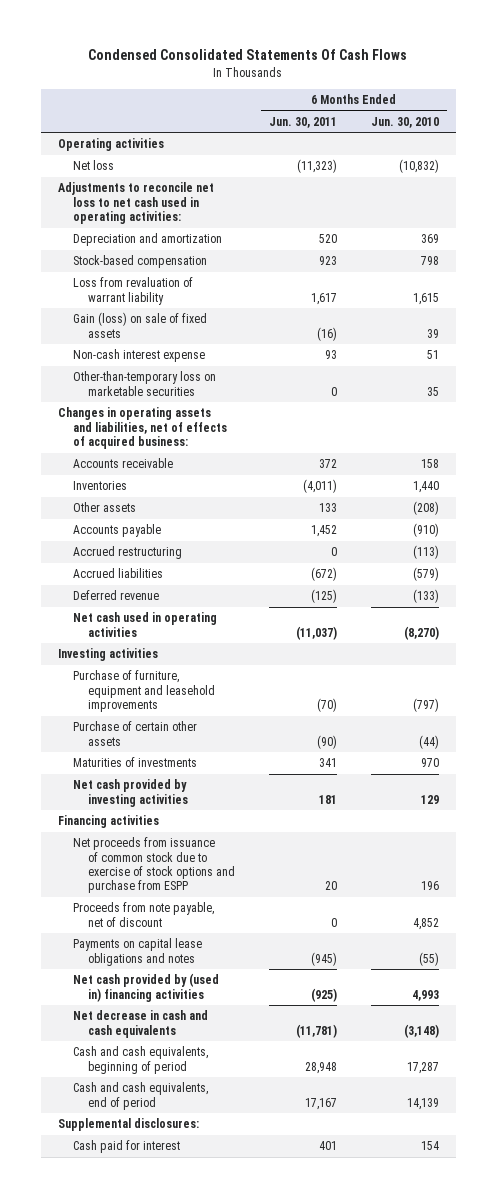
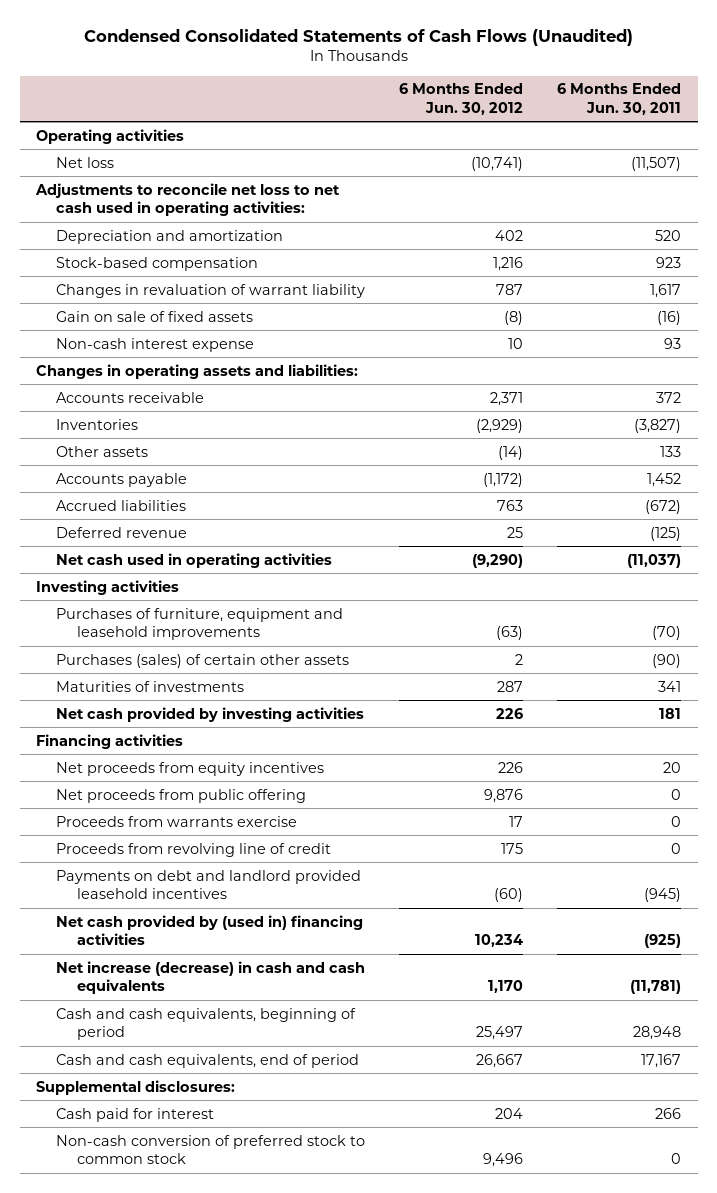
[88,49,408,61] Condensed Consolidated Statements Of Cash Flows -> [83,28,633,46] Condensed Consolidated Statements of Cash Flows (Unaudited)
[370,116,439,128] Jun. 30, 2010 -> none
none -> [399,83,524,115] 6 Months Ended Jun. 30, 2012
[297,159,338,174] (11,323) -> [630,156,681,171] (11,507)
[73,277,194,305] Loss from revaluation of warrant liability -> [56,283,366,298] Changes in revaluation of warrant liability
[73,312,208,338] Gain (loss) on sale of fixed assets -> [56,310,254,322] Gain on sale of fixed assets
[73,371,217,396] Other-than-temporary loss on marketable securities -> none
[58,407,228,450] Changes in operating assets and liabilities, net of effects of acquired business: -> [36,363,359,379] Changes in operating assets and liabilities:
[303,479,338,494] (4,011) -> [633,418,681,433] (3,827)
[73,546,183,560] Accrued restructuring -> none
[73,670,216,713] Purchase of furniture, equipment and leasehold improvements -> [56,607,344,641] Purchases of furniture, equipment and leasehold improvements
[73,721,198,746] Purchase of certain other assets -> [56,653,350,668] Purchases (sales) of certain other assets
[73,902,215,927] Proceeds from note payable, net of discount -> none
[73,837,236,894] Net proceeds from issuance of common stock due to exercise of stock options and purchase from ESPP -> [56,761,325,776] Net proceeds from equity incentives
none -> [56,788,307,803] Net proceeds from public offering
none -> [56,815,298,827] Proceeds from warrants exercise
none -> [56,842,332,857] Proceeds from revolving line of credit
[73,938,203,966] Payments on capital lease obligations and notes -> [56,869,362,900] Payments on debt and landlord provided leasehold incentives
[73,1010,209,1038] Net decrease in cash and cash equivalents -> [56,960,366,995] Net increase (decrease) in cash and cash equivalents
[319,1141,338,1151] 401 -> [654,1107,681,1119] 266
none -> [56,1134,366,1165] Non-cash conversion of preferred stock to common stock

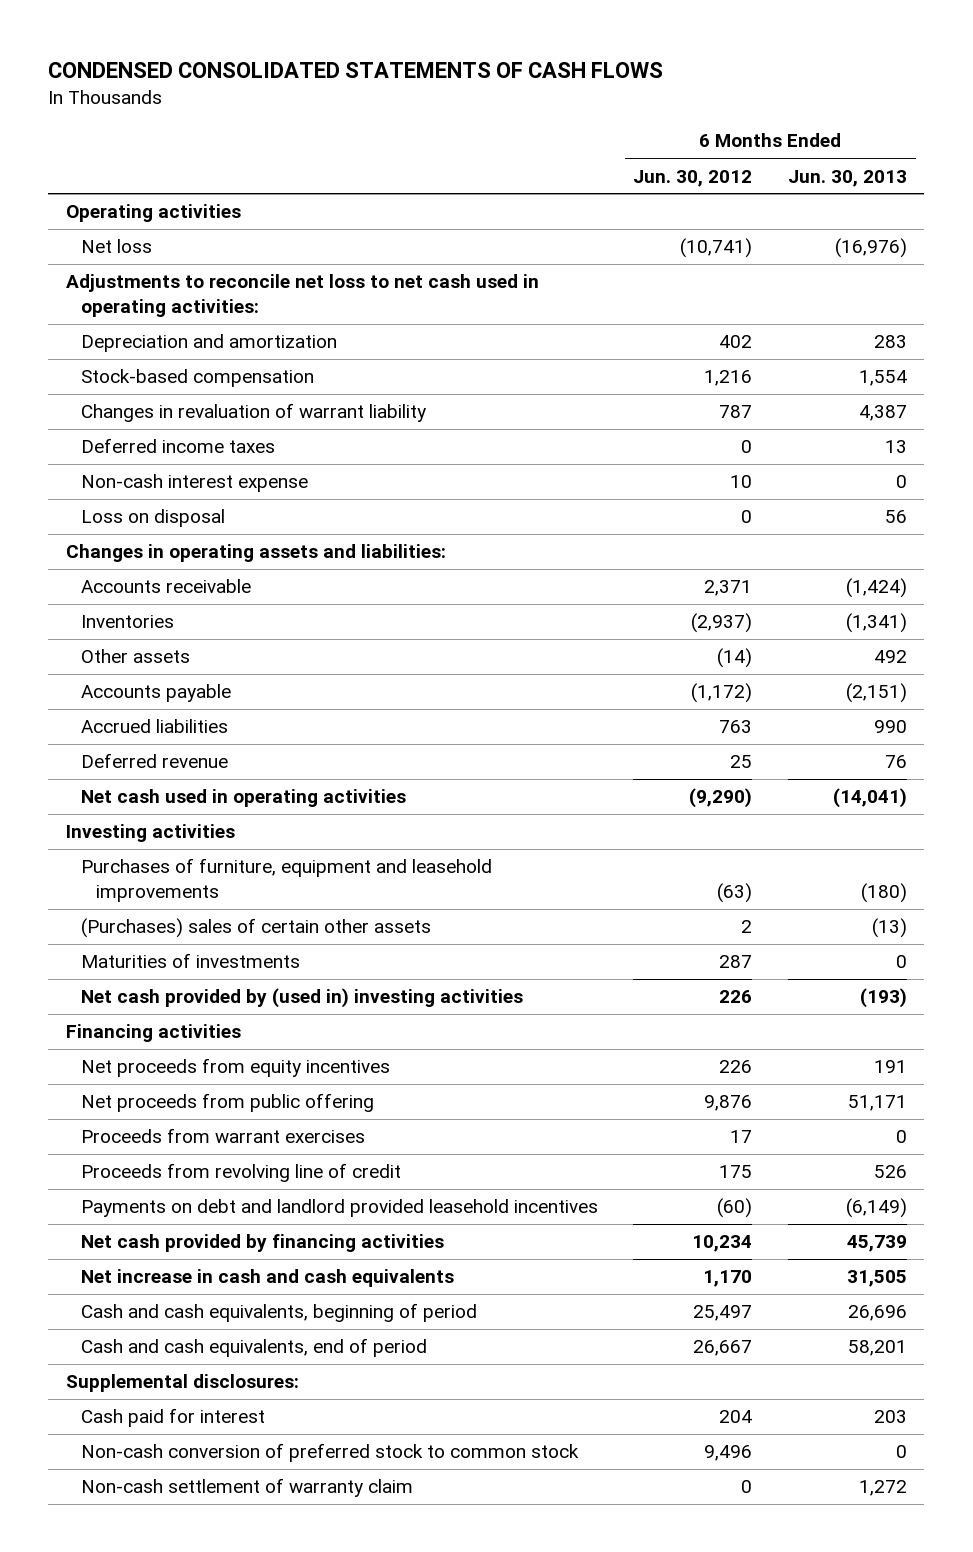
[83,28,633,46] Condensed Consolidated Statements of Cash Flows (Unaudited) -> [48,61,664,78] CONDENSED CONSOLIDATED STATEMENTS OF CASH FLOWS
[556,83,681,115] 6 Months Ended Jun. 30, 2011 -> none
none -> [787,169,907,187] Jun. 30, 2013
[56,310,254,322] Gain on sale of fixed assets -> none
none -> [80,438,275,454] Deferred income taxes
none -> [80,509,225,528] Loss on disposal
[476,418,524,433] (2,929) -> [691,613,753,634] (2,937)
[56,653,350,668] Purchases (sales) of certain other assets -> [80,918,431,939] (Purchases) sales of certain other assets
[56,706,365,722] Net cash provided by investing activities -> [80,988,523,1009] Net cash provided by (used in) investing activities
[56,815,298,827] Proceeds from warrants exercise -> [80,1128,365,1144] Proceeds from warrant exercises
[56,914,364,946] Net cash provided by (used in) financing activities -> [80,1234,444,1253] Net cash provided by financing activities
[56,960,366,995] Net increase (decrease) in cash and cash equivalents -> [80,1269,454,1288] Net increase in cash and cash equivalents
none -> [80,1478,413,1498] Non-cash settlement of warranty claim

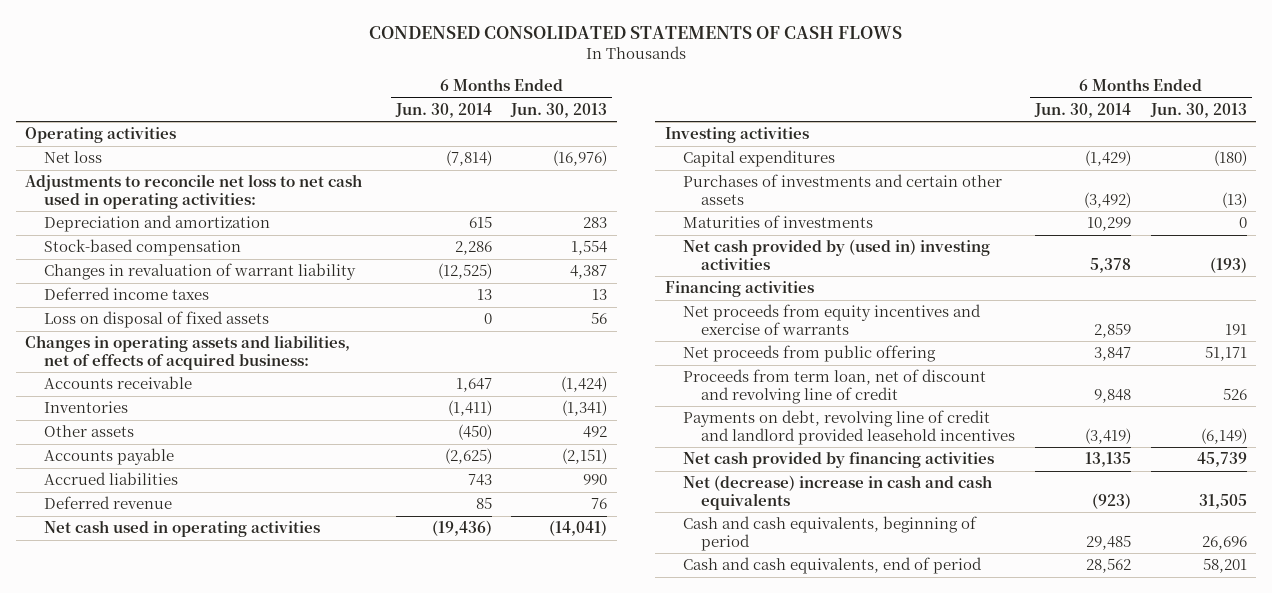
[633,169,753,187] Jun. 30, 2012 -> none
none -> [394,102,492,118] Jun. 30, 2014
[80,474,308,493] Non-cash interest expense -> none
[80,509,225,528] Loss on disposal -> [43,311,269,329] Loss on disposal of fixed assets
[65,544,446,563] Changes in operating assets and liabilities: -> [25,335,351,370] Changes in operating assets and liabilities, net of effects of acquired business:
[80,858,492,903] Purchases of furniture, equipment and leasehold improvements -> [682,150,835,168] Capital expenditures
[80,918,431,939] (Purchases) sales of certain other assets -> [682,174,1002,205] Purchases of investments and certain other assets
[80,1058,390,1078] Net proceeds from equity incentives -> [682,304,981,335] Net proceeds from equity incentives and exercise of warrants
[80,1128,365,1144] Proceeds from warrant exercises -> none
[80,1163,401,1183] Proceeds from revolving line of credit -> [682,369,986,404] Proceeds from term loan, net of discount and revolving line of credit
[80,1199,598,1218] Payments on debt and landlord provided leasehold incentives -> [682,410,1016,445] Payments on debt, revolving line of credit and landlord provided leasehold incentives
[80,1269,454,1288] Net increase in cash and cash equivalents -> [682,475,992,510] Net (decrease) increase in cash and cash equivalents
[65,1374,299,1393] Supplemental disclosures: -> none
[80,1408,265,1428] Cash paid for interest -> none
[80,1443,579,1463] Non-cash conversion of preferred stock to common stock -> none
[80,1478,413,1498] Non-cash settlement of warranty claim -> none

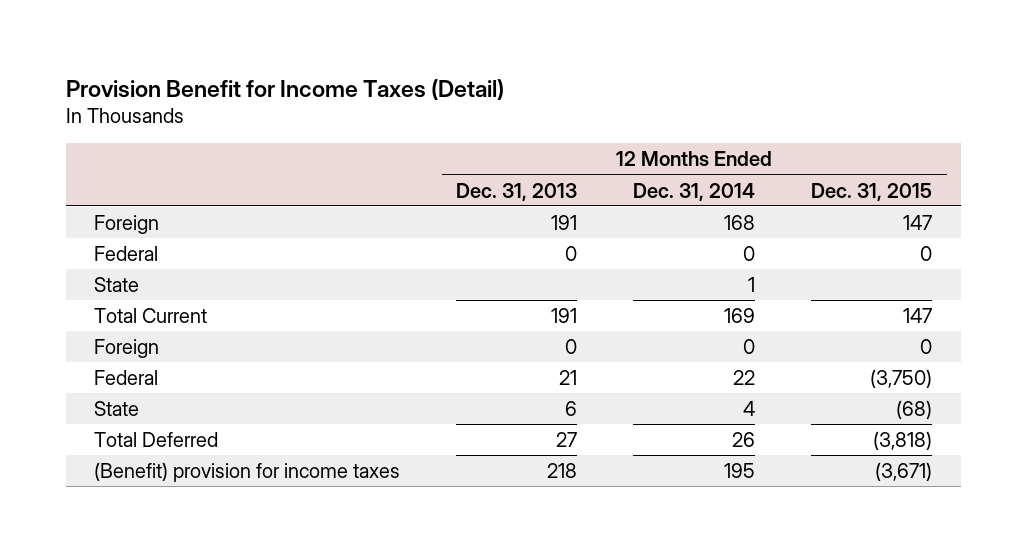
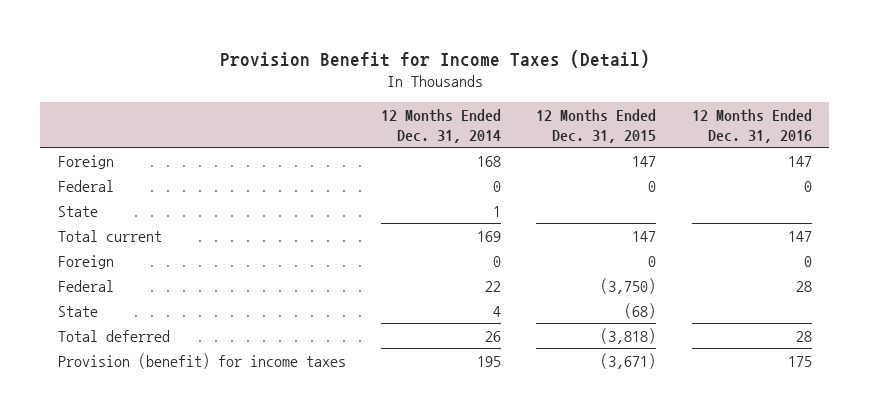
[456,182,578,201] Dec. 31, 2013 -> none
none -> [691,108,812,143] 12 Months Ended Dec. 31, 2016
[93,307,207,323] Total Current -> [57,229,162,242] Total current
[93,431,218,447] Total Deferred -> [57,329,170,342] Total deferred
[93,461,400,482] (Benefit) provision for income taxes -> [57,352,346,369] Provision (benefit) for income taxes

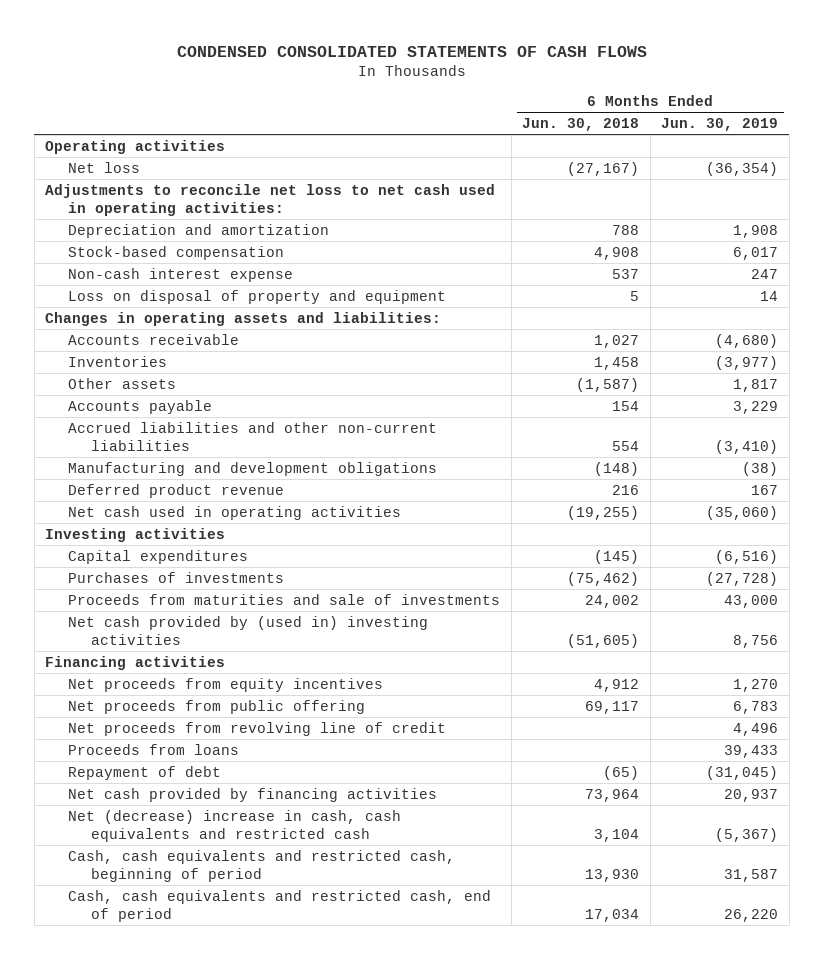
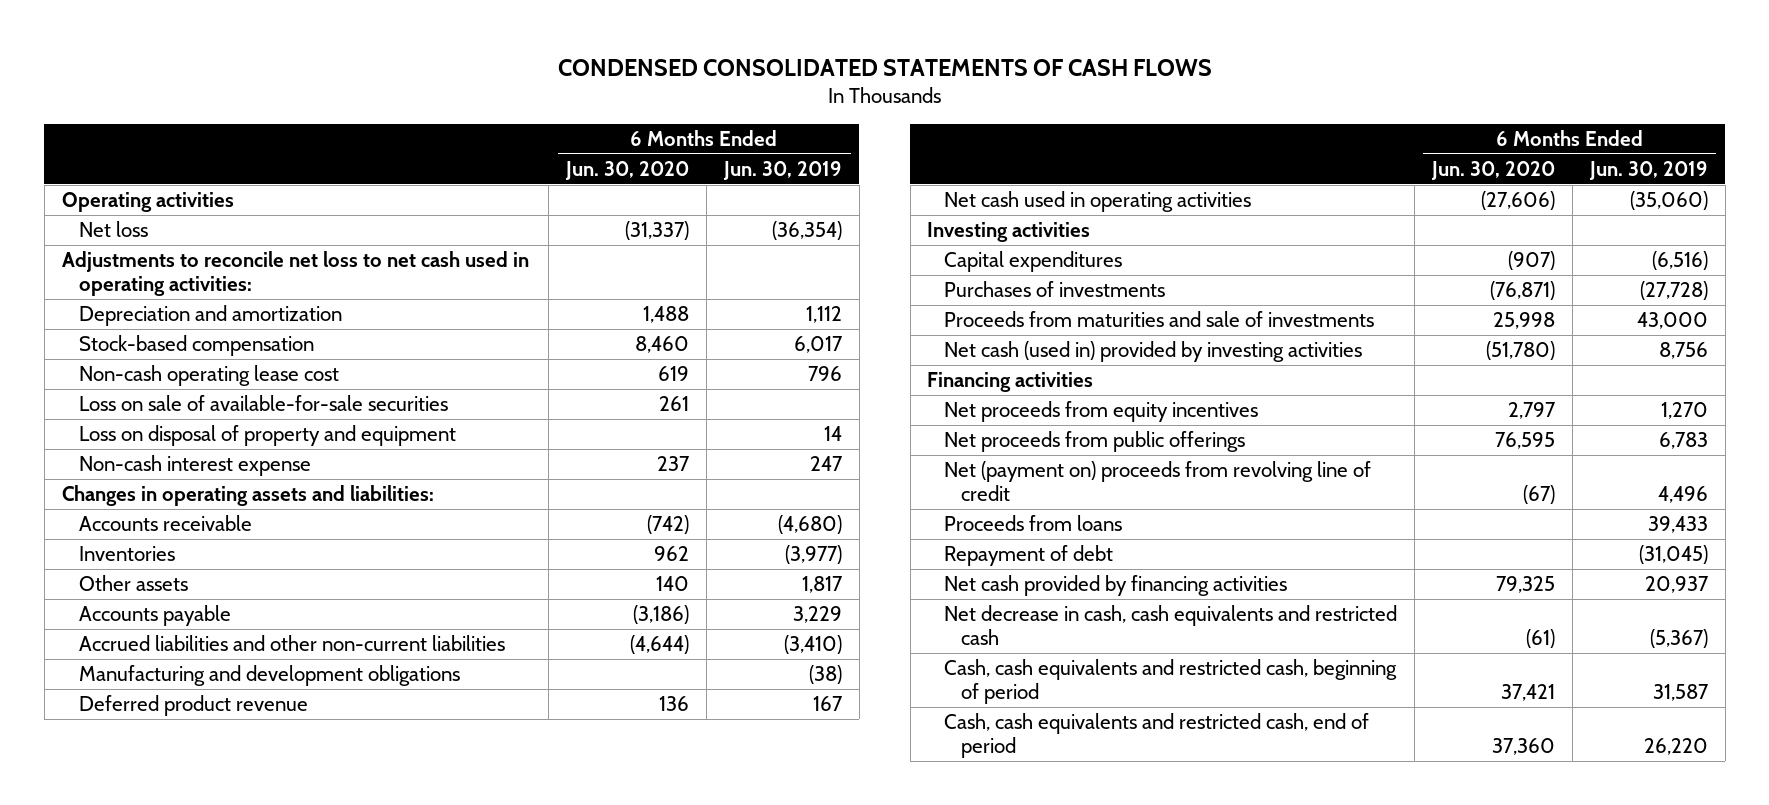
[522,118,640,132] Jun. 30, 2018 -> none
none -> [565,160,690,180] Jun. 30, 2020
[733,224,779,238] 1,908 -> [805,306,842,324] 1,112
none -> [78,365,339,387] Non-cash operating lease cost
none -> [78,395,448,412] Loss on sale of available-for-sale securities
[68,267,294,282] Non-cash interest expense -> [78,455,311,477] Non-cash interest expense
[68,615,429,645] Net cash provided by (used in) investing activities -> [944,341,1363,363] Net cash (used in) provided by investing activities
[68,699,366,714] Net proceeds from public offering -> [944,431,1246,453] Net proceeds from public offerings
[68,721,447,736] Net proceeds from revolving line of credit -> [944,461,1372,502] Net (payment on) proceeds from revolving line of credit
[68,809,402,842] Net (decrease) increase in cash, cash equivalents and restricted cash -> [944,605,1398,646] Net decrease in cash, cash equivalents and restricted cash

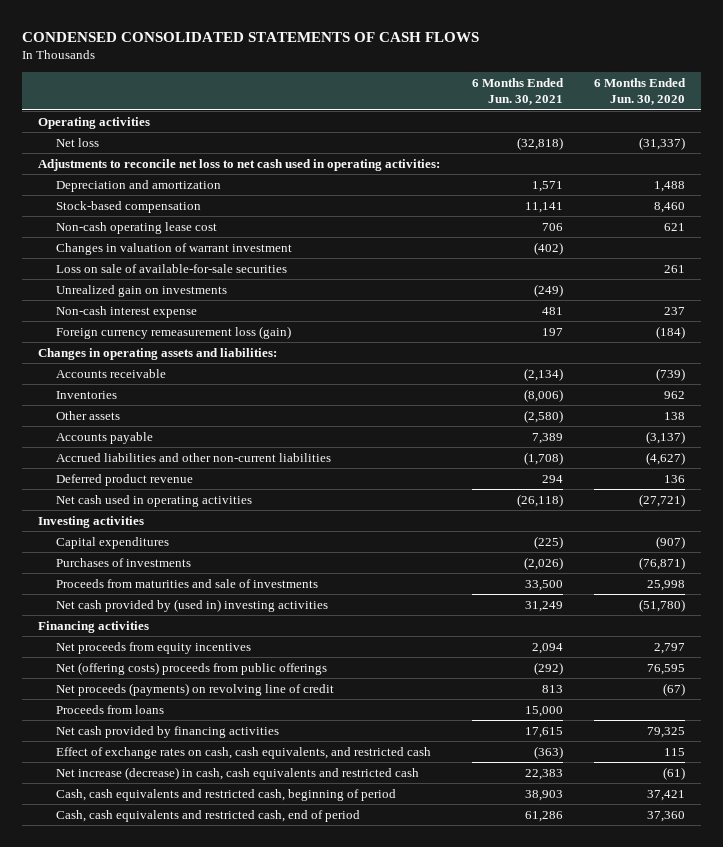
[722,160,842,180] Jun. 30, 2019 -> none
none -> [471,78,564,106] 6 Months Ended Jun. 30, 2021
[658,366,690,382] 619 -> [664,222,686,231] 621
none -> [56,242,293,255] Changes in valuation of warrant investment
[78,425,456,447] Loss on disposal of property and equipment -> none
none -> [56,284,228,297] Unrealized gain on investments
none -> [56,325,292,339] Foreign currency remeasurement loss (gain)
[647,515,690,535] (742) -> [656,367,686,381] (739)
[78,665,460,687] Manufacturing and development obligations -> none
[656,576,690,592] 140 -> [664,411,686,420] 138
[633,605,690,625] (3,186) -> [646,430,686,444] (3,137)
[630,635,690,655] (4,644) -> [646,451,686,465] (4,627)
[1481,191,1556,211] (27,606) -> [639,493,686,507] (27,721)
[944,341,1363,363] Net cash (used in) provided by investing activities -> [56,598,329,612] Net cash provided by (used in) investing activities
[944,431,1246,453] Net proceeds from public offerings -> [56,661,328,675] Net (offering costs) proceeds from public offerings
[944,461,1372,502] Net (payment on) proceeds from revolving line of credit -> [56,682,335,696] Net proceeds (payments) on revolving line of credit
[944,545,1114,567] Repayment of debt -> none
none -> [56,746,432,759] Effect of exchange rates on cash, cash equivalents, and restricted cash
[944,605,1398,646] Net decrease in cash, cash equivalents and restricted cash -> [56,766,420,780] Net increase (decrease) in cash, cash equivalents and restricted cash

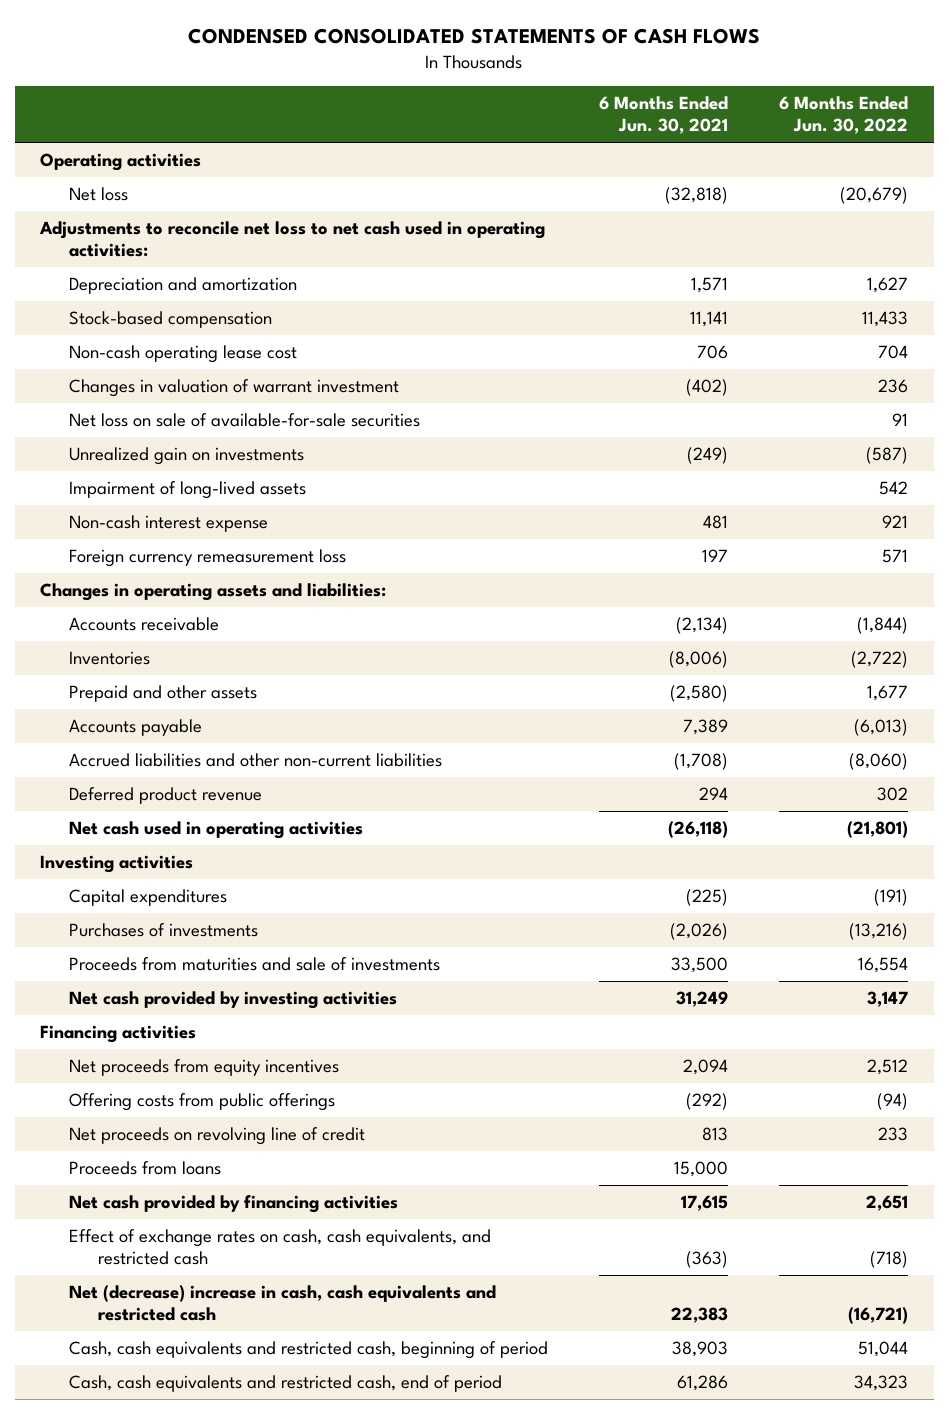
[594,78,687,106] 6 Months Ended Jun. 30, 2020 -> none
none -> [779,96,909,135] 6 Months Ended Jun. 30, 2022
[56,263,288,273] Loss on sale of available-for-sale securities -> [69,413,421,428] Net loss on sale of available-for-sale securities
none -> [69,481,307,500] Impairment of long-lived assets
[56,325,292,339] Foreign currency remeasurement loss (gain) -> [69,549,347,568] Foreign currency remeasurement loss
[56,410,121,420] Other assets -> [69,685,258,703] Prepaid and other assets
[56,598,329,612] Net cash provided by (used in) investing activities -> [69,991,398,1010] Net cash provided by investing activities
[56,661,328,675] Net (offering costs) proceeds from public offerings -> [69,1093,336,1112] Offering costs from public offerings
[56,682,335,696] Net proceeds (payments) on revolving line of credit -> [69,1127,366,1146] Net proceeds on revolving line of credit
[56,766,420,780] Net increase (decrease) in cash, cash equivalents and restricted cash -> [69,1285,497,1321] Net (decrease) increase in cash, cash equivalents and restricted cash

